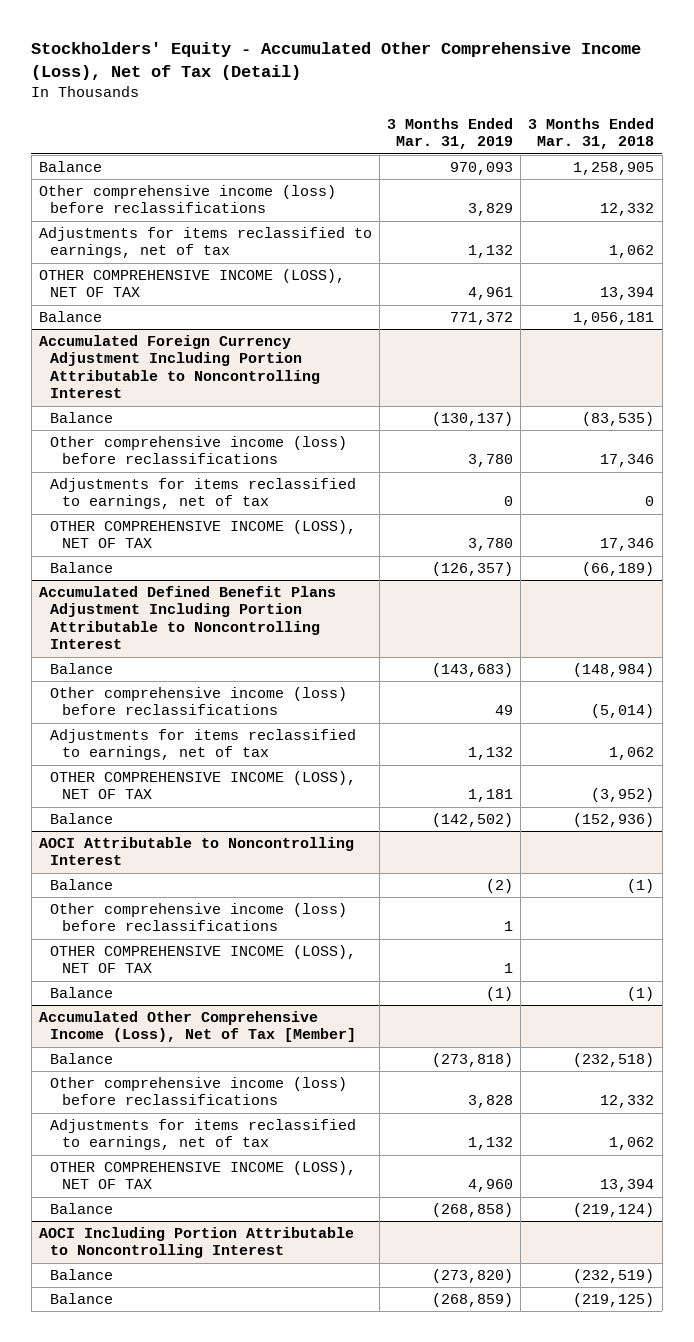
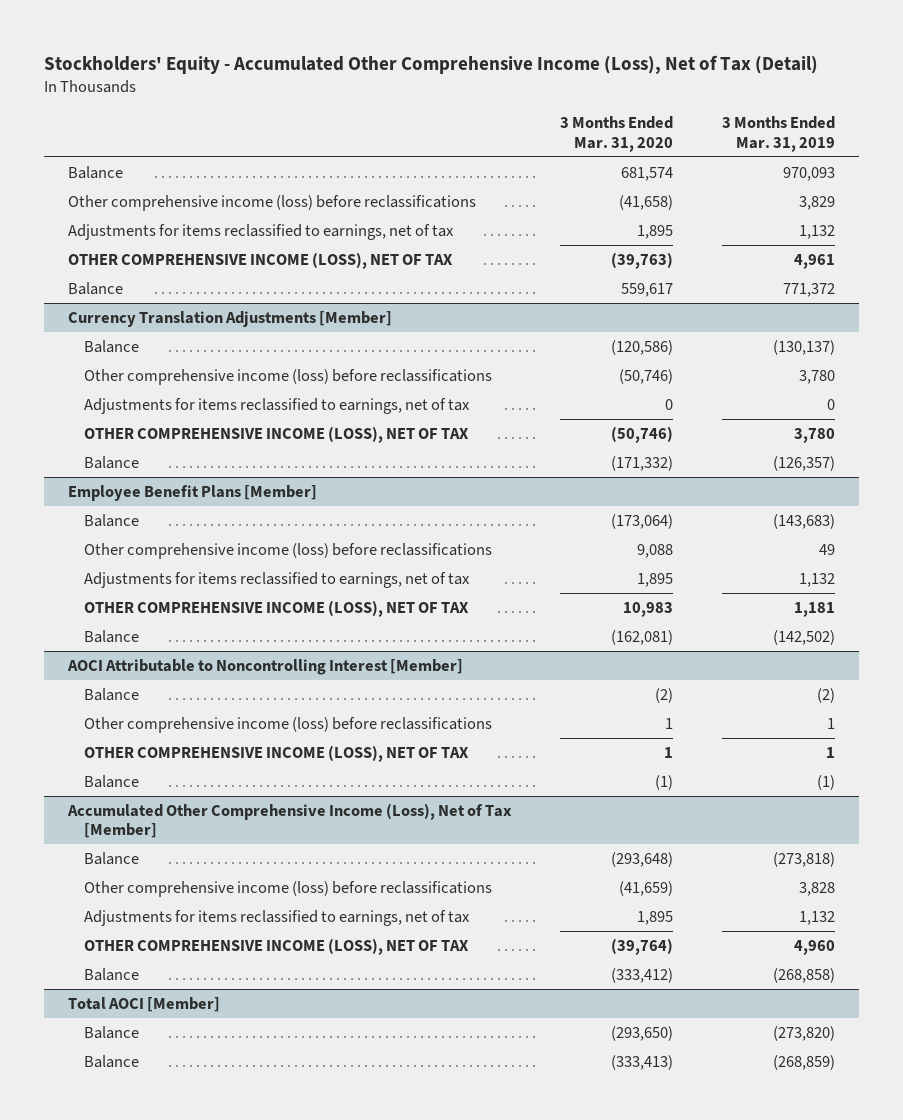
[528,117,655,150] 3 Months Ended Mar. 31, 2018 -> none
none -> [560,116,674,152] 3 Months Ended Mar. 31, 2020
[39,334,321,399] Accumulated Foreign Currency Adjustment Including Portion Attributable to Noncontrolling Interest -> [68,310,393,327] Currency Translation Adjustments [Member]
[39,585,337,650] Accumulated Defined Benefit Plans Adjustment Including Portion Attributable to Noncontrolling Interest -> [68,484,318,501] Employee Benefit Plans [Member]
[39,836,355,866] AOCI Attributable to Noncontrolling Interest -> [67,658,464,675] AOCI Attributable to Noncontrolling Interest [Member]
[39,1226,355,1259] AOCI Including Portion Attributable to Noncontrolling Interest -> [68,996,221,1012] Total AOCI [Member]

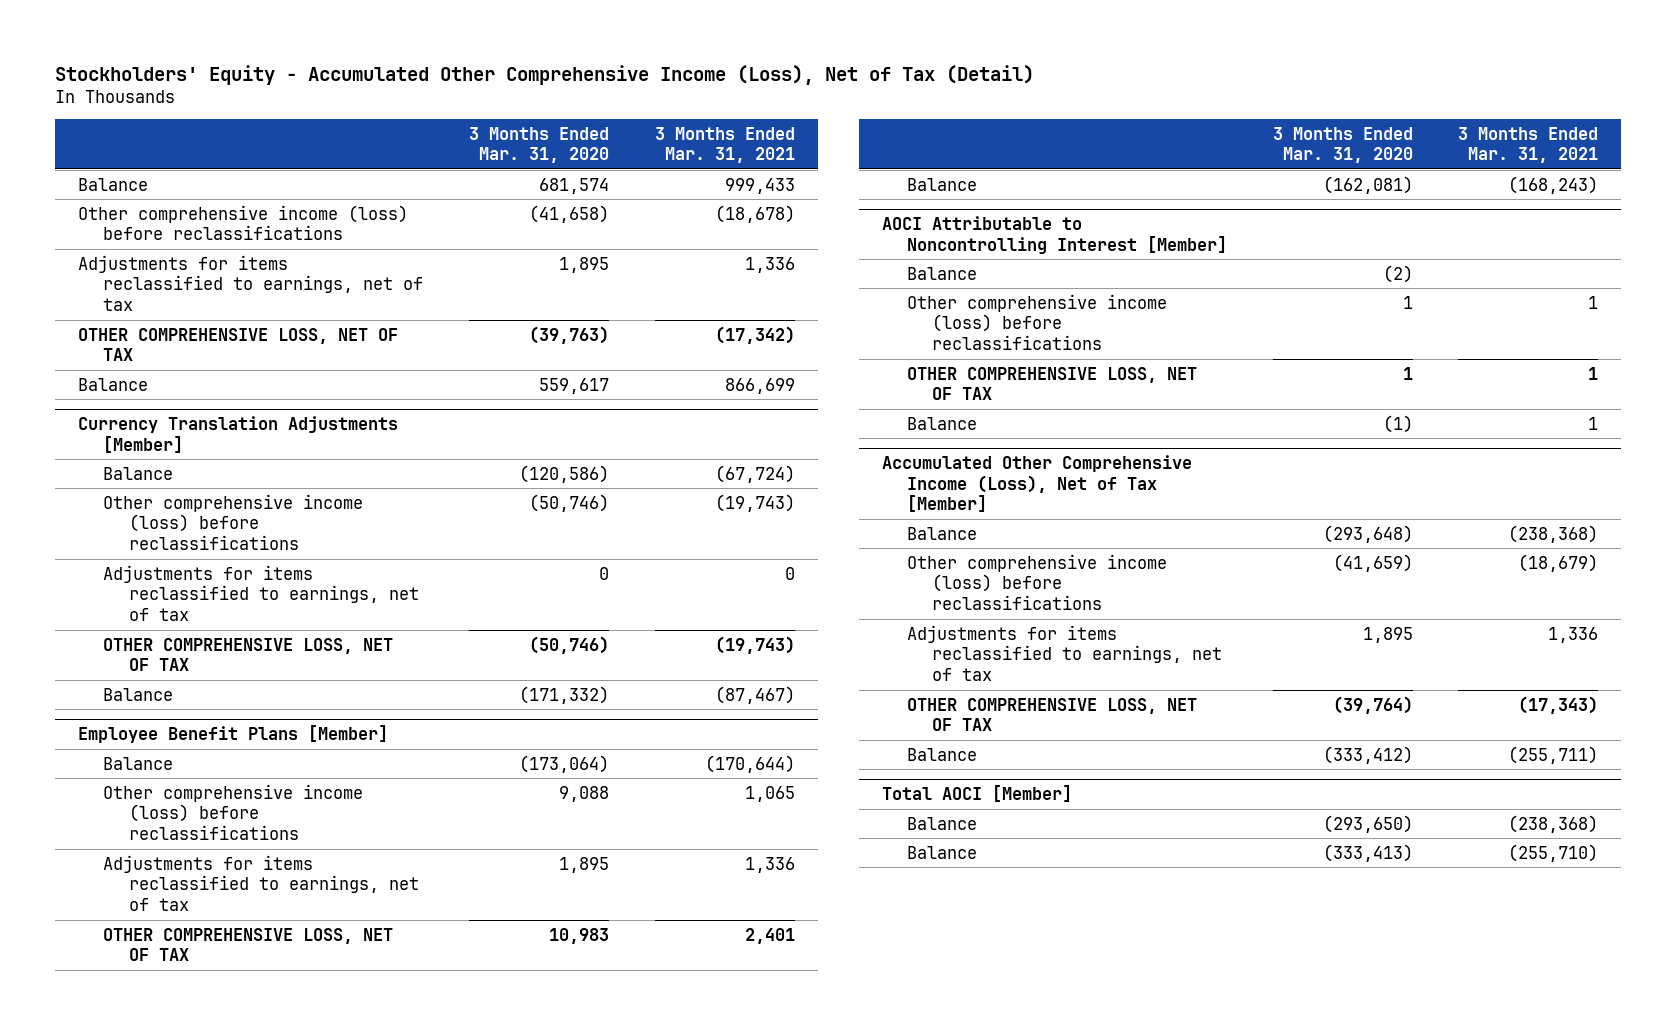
[721,116,835,152] 3 Months Ended Mar. 31, 2019 -> none
none -> [655,126,796,164] 3 Months Ended Mar. 31, 2021
[68,251,454,269] OTHER COMPREHENSIVE INCOME (LOSS), NET OF TAX -> [78,327,399,362] OTHER COMPREHENSIVE LOSS, NET OF TAX
[84,425,470,443] OTHER COMPREHENSIVE INCOME (LOSS), NET OF TAX -> [103,637,394,672] OTHER COMPREHENSIVE LOSS, NET OF TAX
[84,599,470,617] OTHER COMPREHENSIVE INCOME (LOSS), NET OF TAX -> [103,927,394,962] OTHER COMPREHENSIVE LOSS, NET OF TAX
[84,744,470,762] OTHER COMPREHENSIVE INCOME (LOSS), NET OF TAX -> [906,366,1197,401] OTHER COMPREHENSIVE LOSS, NET OF TAX
[84,937,470,955] OTHER COMPREHENSIVE INCOME (LOSS), NET OF TAX -> [906,697,1197,732] OTHER COMPREHENSIVE LOSS, NET OF TAX

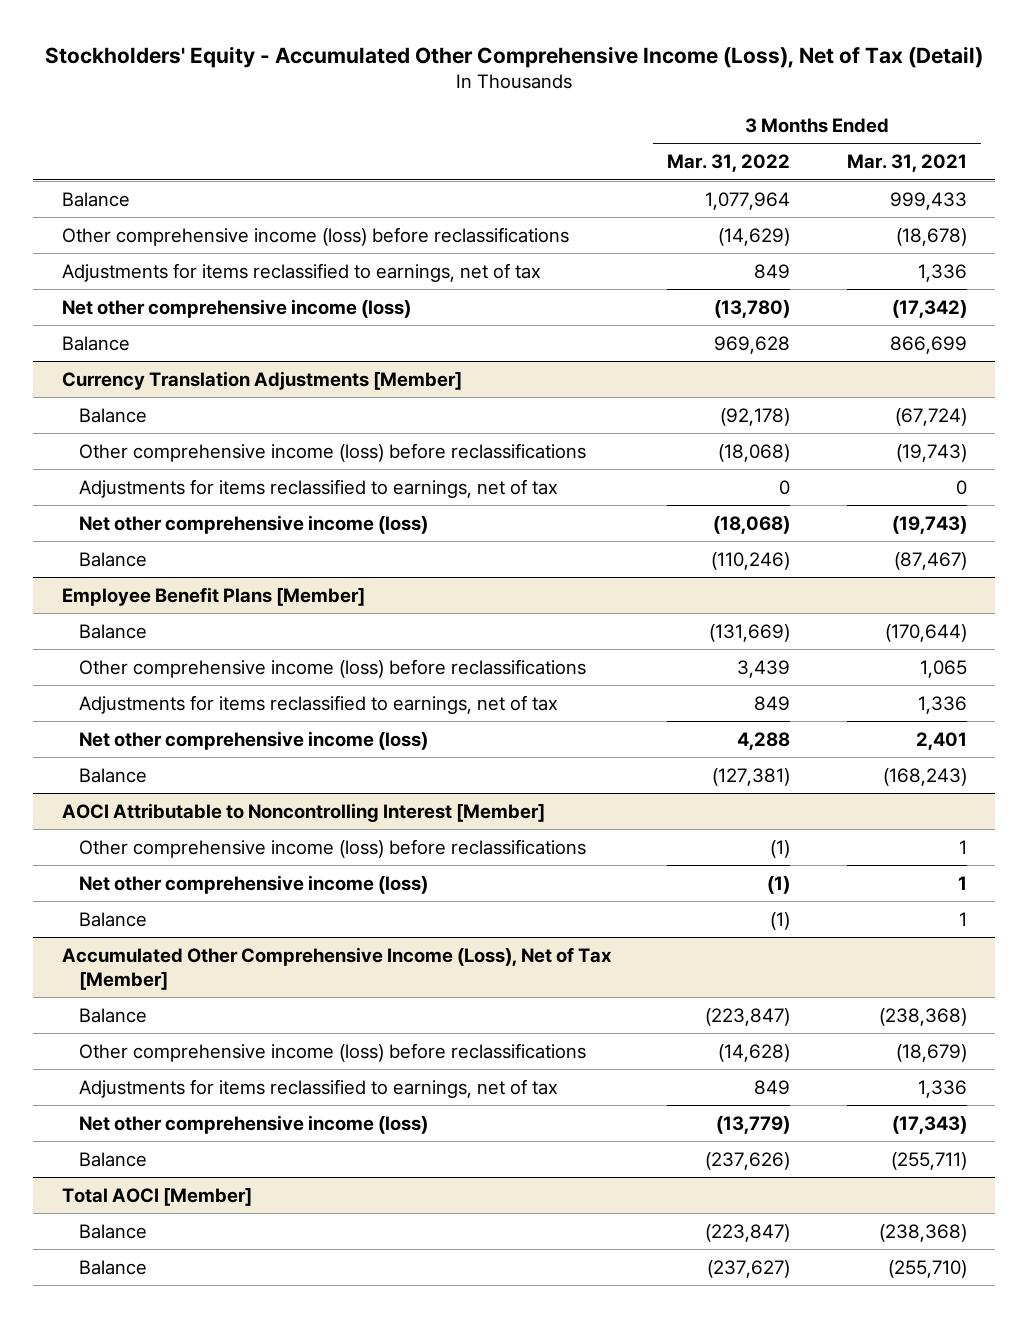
[469,126,610,164] 3 Months Ended Mar. 31, 2020 -> none
none -> [667,154,791,173] Mar. 31, 2022
[78,327,399,362] OTHER COMPREHENSIVE LOSS, NET OF TAX -> [61,298,411,318] Net other comprehensive income (loss)
[103,637,394,672] OTHER COMPREHENSIVE LOSS, NET OF TAX -> [78,514,428,534] Net other comprehensive income (loss)
[103,927,394,962] OTHER COMPREHENSIVE LOSS, NET OF TAX -> [78,730,428,750] Net other comprehensive income (loss)
[906,266,977,280] Balance -> none
[906,366,1197,401] OTHER COMPREHENSIVE LOSS, NET OF TAX -> [78,874,428,894] Net other comprehensive income (loss)
[906,697,1197,732] OTHER COMPREHENSIVE LOSS, NET OF TAX -> [78,1114,428,1134] Net other comprehensive income (loss)

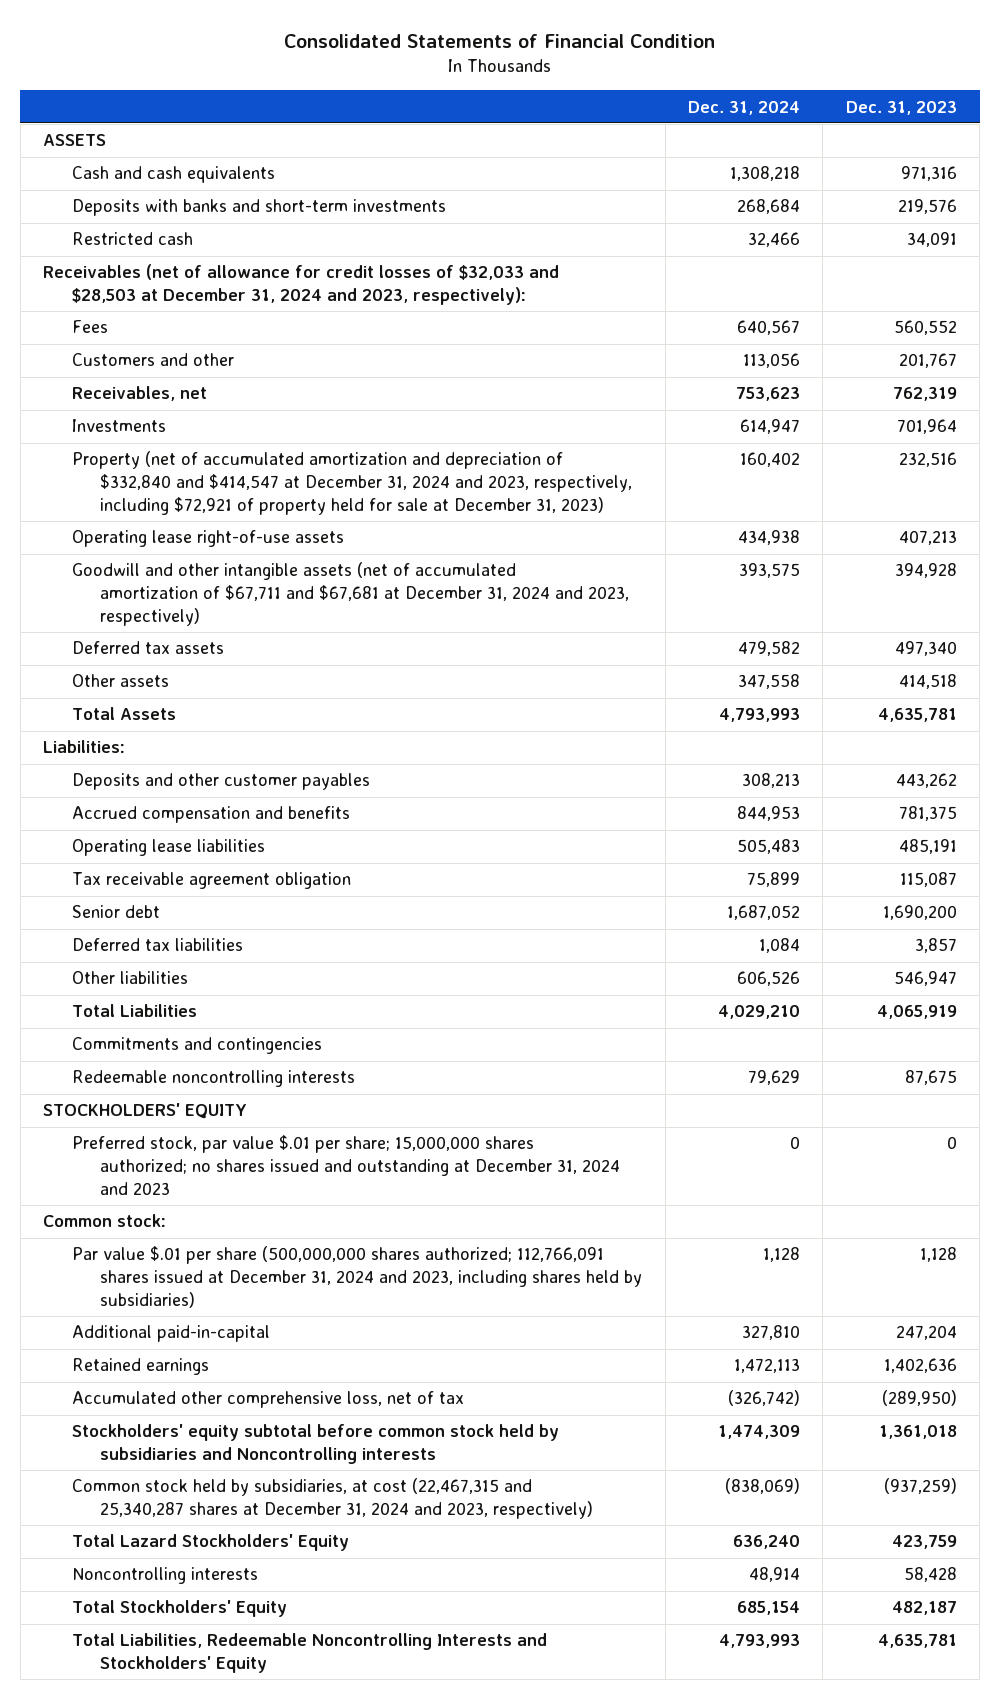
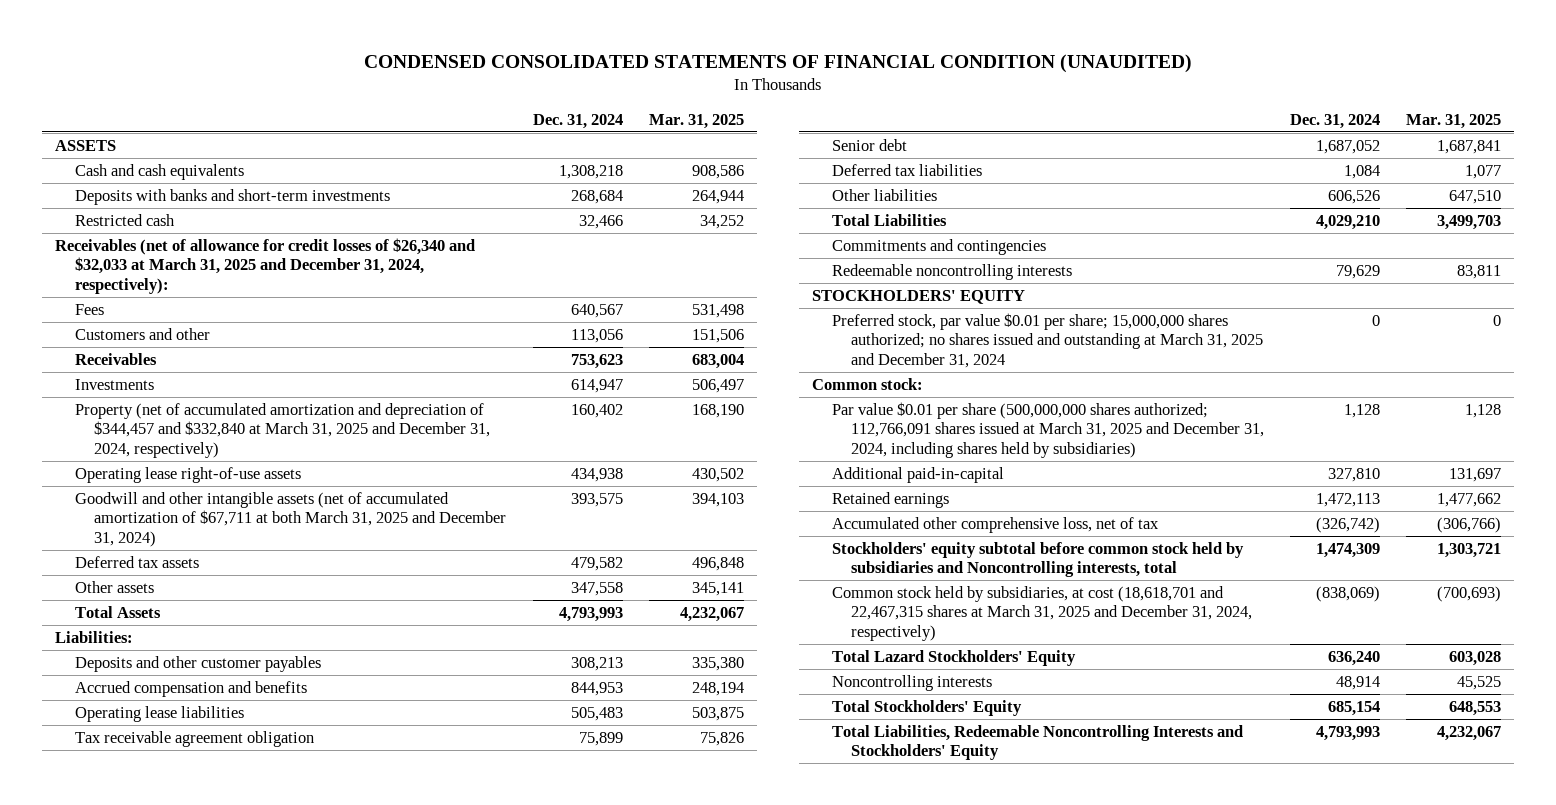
[283,34,715,49] Consolidated Statements of Financial Condition -> [363,53,1192,73] CONDENSED CONSOLIDATED STATEMENTS OF FINANCIAL CONDITION (UNAUDITED)
[845,100,957,115] Dec. 31, 2023 -> none
none -> [649,113,745,129] Mar. 31, 2025
[42,264,559,306] Receivables (net of allowance for credit losses of $32,033 and $28,503 at December 31, 2024 and 2023, respectively): -> [54,237,475,295] Receivables (net of allowance for credit losses of $26,340 and $32,033 at March 31, 2025 and December 31, 2024, respectively):
[71,386,207,402] Receivables, net -> [74,352,157,365] Receivables
[71,451,633,515] Property (net of accumulated amortization and depreciation of $332,840 and $414,547 at December 31, 2024 and 2023, respectively, including $72,921 of property held for sale at December 31, 2023) -> [74,402,491,459] Property (net of accumulated amortization and depreciation of $344,457 and $332,840 at March 31, 2025 and December 31, 2024, respectively)
[71,562,630,626] Goodwill and other intangible assets (net of accumulated amortization of $67,711 and $67,681 at December 31, 2024 and 2023, respectively) -> [74,491,507,548] Goodwill and other intangible assets (net of accumulated amortization of $67,711 at both March 31, 2025 and December 31, 2024)
[71,1135,621,1195] Preferred stock, par value $.01 per share; 15,000,000 shares authorized; no shares issued and outstanding at December 31, 2024 and 2023 -> [831,312,1264,369] Preferred stock, par value $0.01 per share; 15,000,000 shares authorized; no shares issued and outstanding at March 31, 2025 and December 31, 2024
[71,1246,643,1308] Par value $.01 per share (500,000,000 shares authorized; 112,766,091 shares issued at December 31, 2024 and 2023, including shares held by subsidiaries) -> [831,401,1265,459] Par value $0.01 per share (500,000,000 shares authorized; 112,766,091 shares issued at March 31, 2025 and December 31, 2024, including shares held by subsidiaries)
[71,1424,559,1465] Stockholders' equity subtotal before common stock held by subsidiaries and Noncontrolling interests -> [831,541,1244,578] Stockholders' equity subtotal before common stock held by subsidiaries and Noncontrolling interests, total
[71,1478,594,1520] Common stock held by subsidiaries, at cost (22,467,315 and 25,340,287 shares at December 31, 2024 and 2023, respectively) -> [831,585,1253,642] Common stock held by subsidiaries, at cost (18,618,701 and 22,467,315 shares at March 31, 2025 and December 31, 2024, respectively)

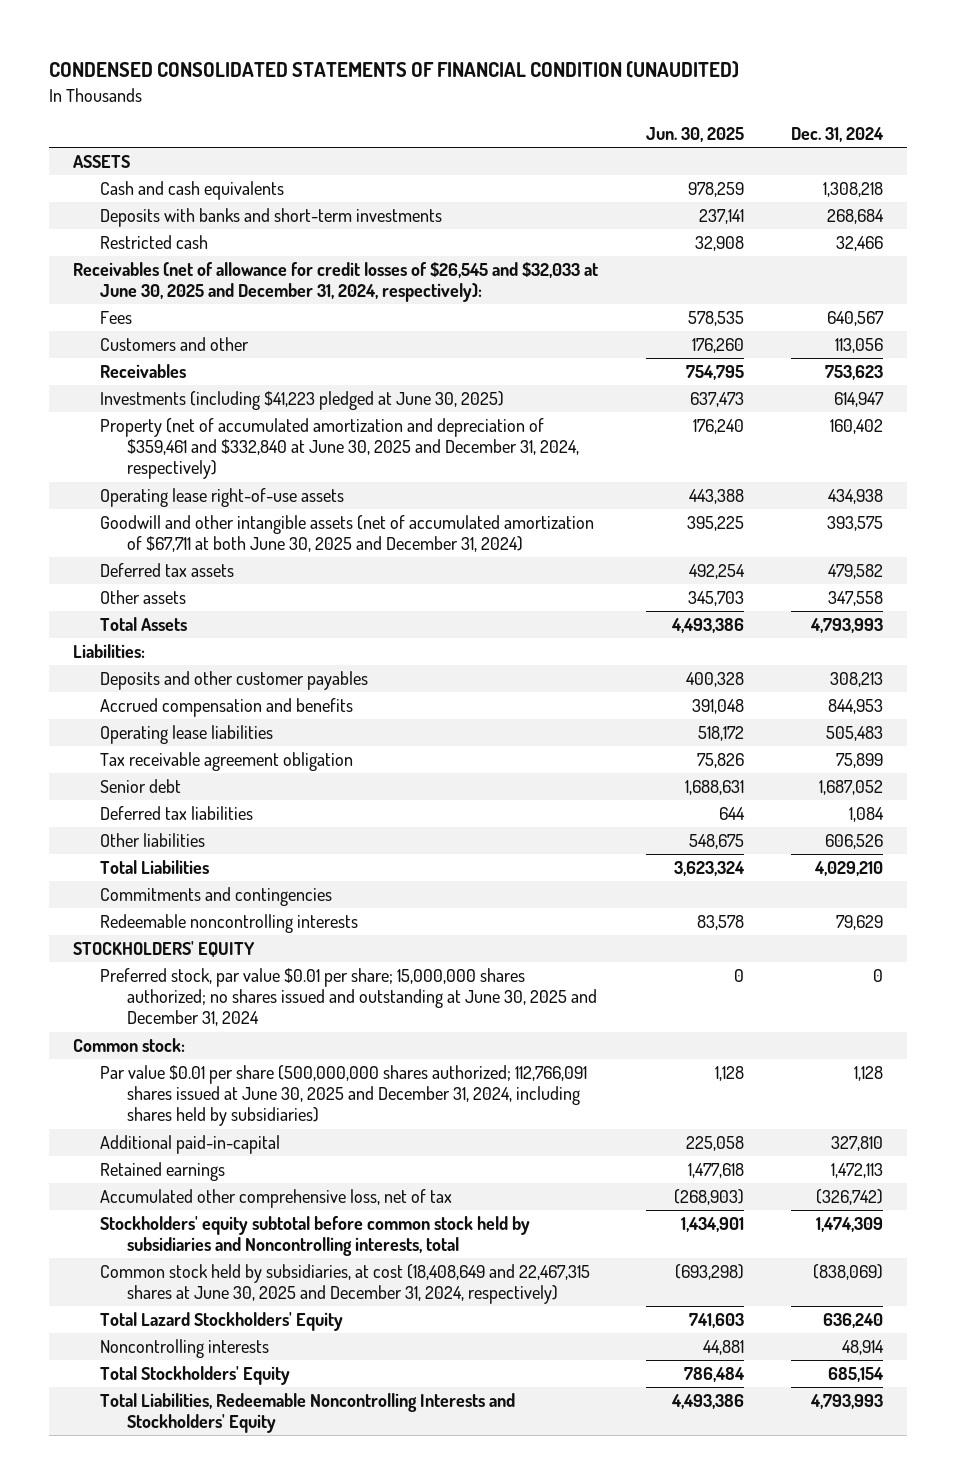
[649,113,745,129] Mar. 31, 2025 -> none
none -> [645,126,744,142] Jun. 30, 2025
[54,237,475,295] Receivables (net of allowance for credit losses of $26,340 and $32,033 at March 31, 2025 and December 31, 2024, respectively): -> [73,262,599,303] Receivables (net of allowance for credit losses of $26,545 and $32,033 at June 30, 2025 and December 31, 2024, respectively):
[74,378,154,390] Investments -> [100,391,505,411] Investments (including $41,223 pledged at June 30, 2025)
[74,402,491,459] Property (net of accumulated amortization and depreciation of $344,457 and $332,840 at March 31, 2025 and December 31, 2024, respectively) -> [100,418,580,480] Property (net of accumulated amortization and depreciation of $359,461 and $332,840 at June 30, 2025 and December 31, 2024, respectively)
[74,491,507,548] Goodwill and other intangible assets (net of accumulated amortization of $67,711 at both March 31, 2025 and December 31, 2024) -> [100,515,595,553] Goodwill and other intangible assets (net of accumulated amortization of $67,711 at both June 30, 2025 and December 31, 2024)
[831,312,1264,369] Preferred stock, par value $0.01 per share; 15,000,000 shares authorized; no shares issued and outstanding at March 31, 2025 and December 31, 2024 -> [100,968,598,1027] Preferred stock, par value $0.01 per share; 15,000,000 shares authorized; no shares issued and outstanding at June 30, 2025 and December 31, 2024
[831,401,1265,459] Par value $0.01 per share (500,000,000 shares authorized; 112,766,091 shares issued at March 31, 2025 and December 31, 2024, including shares held by subsidiaries) -> [100,1065,588,1127] Par value $0.01 per share (500,000,000 shares authorized; 112,766,091 shares issued at June 30, 2025 and December 31, 2024, including shares held by subsidiaries)
[831,585,1253,642] Common stock held by subsidiaries, at cost (18,618,701 and 22,467,315 shares at March 31, 2025 and December 31, 2024, respectively) -> [100,1264,591,1305] Common stock held by subsidiaries, at cost (18,408,649 and 22,467,315 shares at June 30, 2025 and December 31, 2024, respectively)

